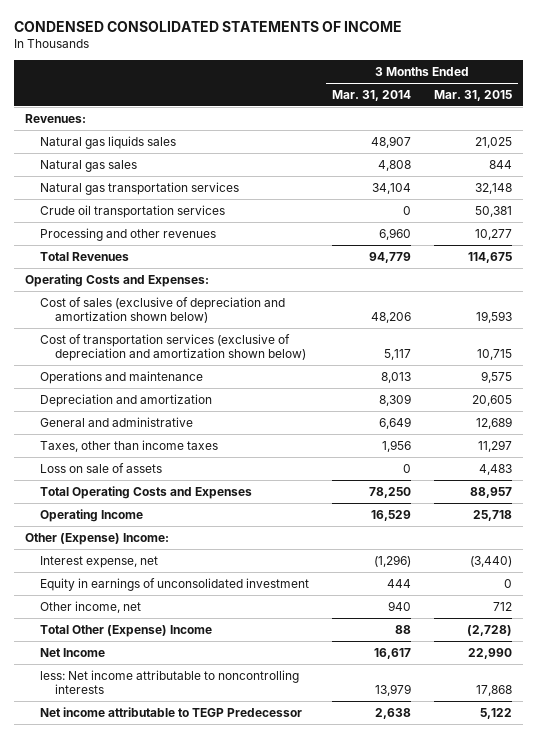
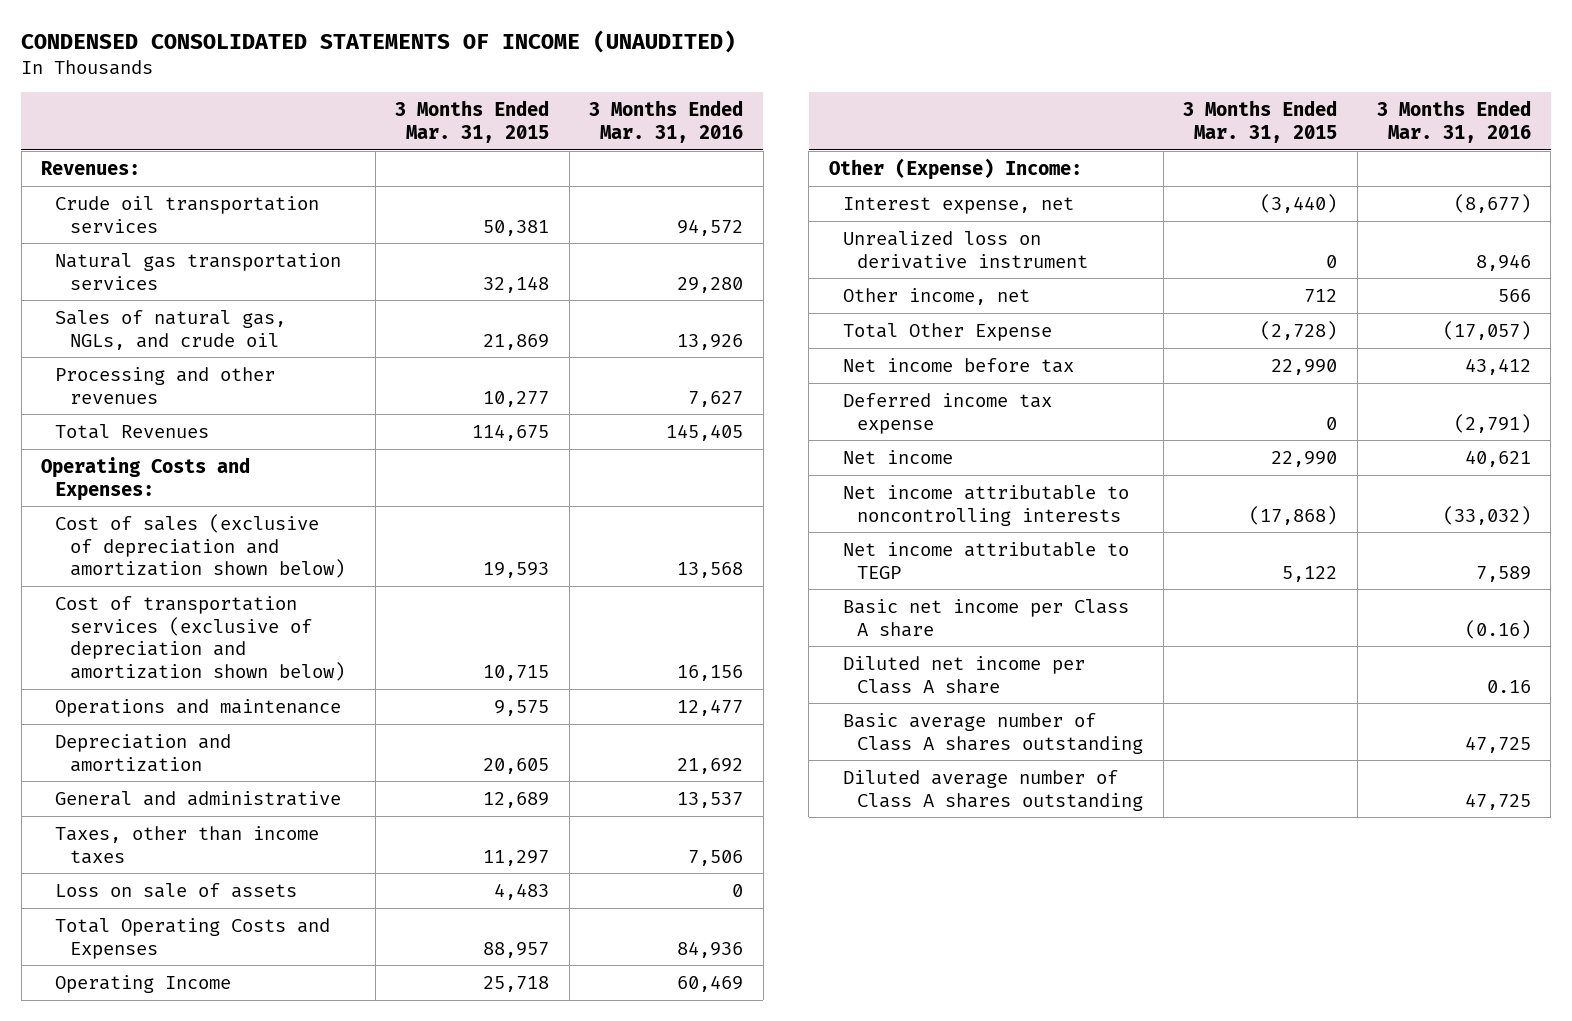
[13,21,402,33] CONDENSED CONSOLIDATED STATEMENTS OF INCOME -> [21,30,737,54] CONDENSED CONSOLIDATED STATEMENTS OF INCOME (UNAUDITED)
[332,89,412,101] Mar. 31, 2014 -> none
none -> [589,99,744,143] 3 Months Ended Mar. 31, 2016
[40,135,177,149] Natural gas liquids sales -> none
[40,159,138,172] Natural gas sales -> none
[40,181,240,195] Natural gas transportation services -> [55,252,342,290] Natural gas transportation services
none -> [55,309,287,350] Sales of natural gas, NGLs, and crude oil
[40,577,310,591] Equity in earnings of unconsolidated investment -> none
none -> [843,230,1089,269] Unrealized loss on derivative instrument
[40,624,213,637] Total Other (Expense) Income -> [843,322,1053,341] Total Other Expense
[40,647,106,657] Net Income -> [843,357,1075,373] Net income before tax
none -> [843,392,1053,434] Deferred income tax expense
none -> [843,449,954,464] Net income
[40,669,300,694] less: Net income attributable to noncontrolling interests -> [843,484,1130,526] Net income attributable to noncontrolling interests
[475,684,512,696] 17,868 -> [1249,505,1338,525] (17,868)
[40,706,303,717] Net income attributable to TEGP Predecessor -> [843,541,1130,579] Net income attributable to TEGP
none -> [843,598,1130,637] Basic net income per Class A share
none -> [843,655,1086,694] Diluted net income per Class A share
none -> [843,712,1144,754] Basic average number of Class A shares outstanding
none -> [843,769,1144,811] Diluted average number of Class A shares outstanding

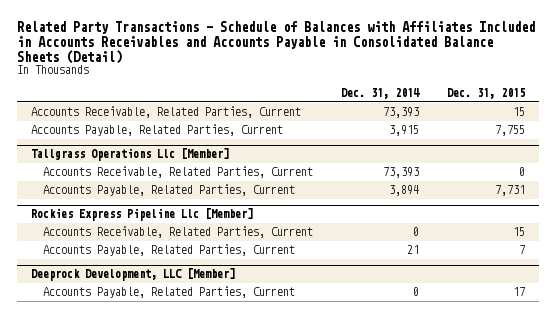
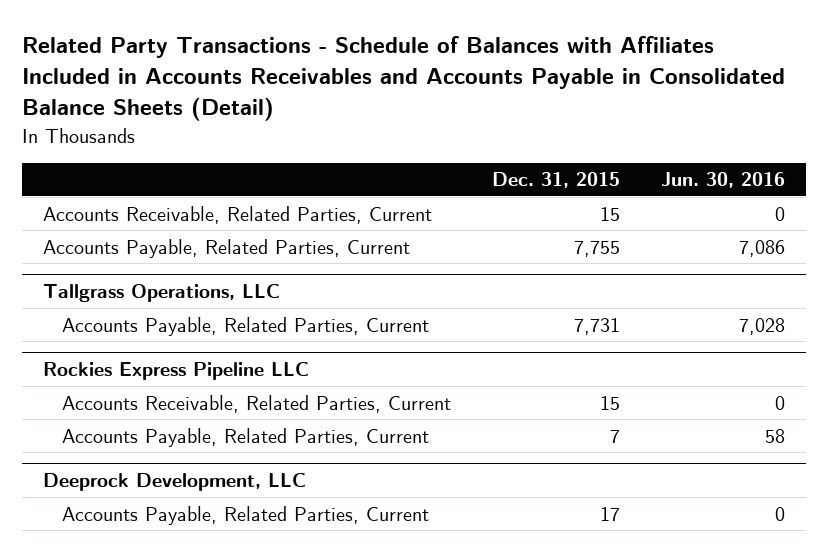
[341,88,421,100] Dec. 31, 2014 -> none
none -> [661,172,786,189] Jun. 30, 2016
[43,166,314,179] Accounts Receivable, Related Parties, Current -> none
[31,148,230,162] Tallgrass Operations Llc [Member] -> [42,284,280,303] Tallgrass Operations, LLC
[31,208,254,222] Rockies Express Pipeline Llc [Member] -> [42,362,309,381] Rockies Express Pipeline LLC
[31,268,236,282] Deeprock Development, LLC [Member] -> [42,473,306,492] Deeprock Development, LLC

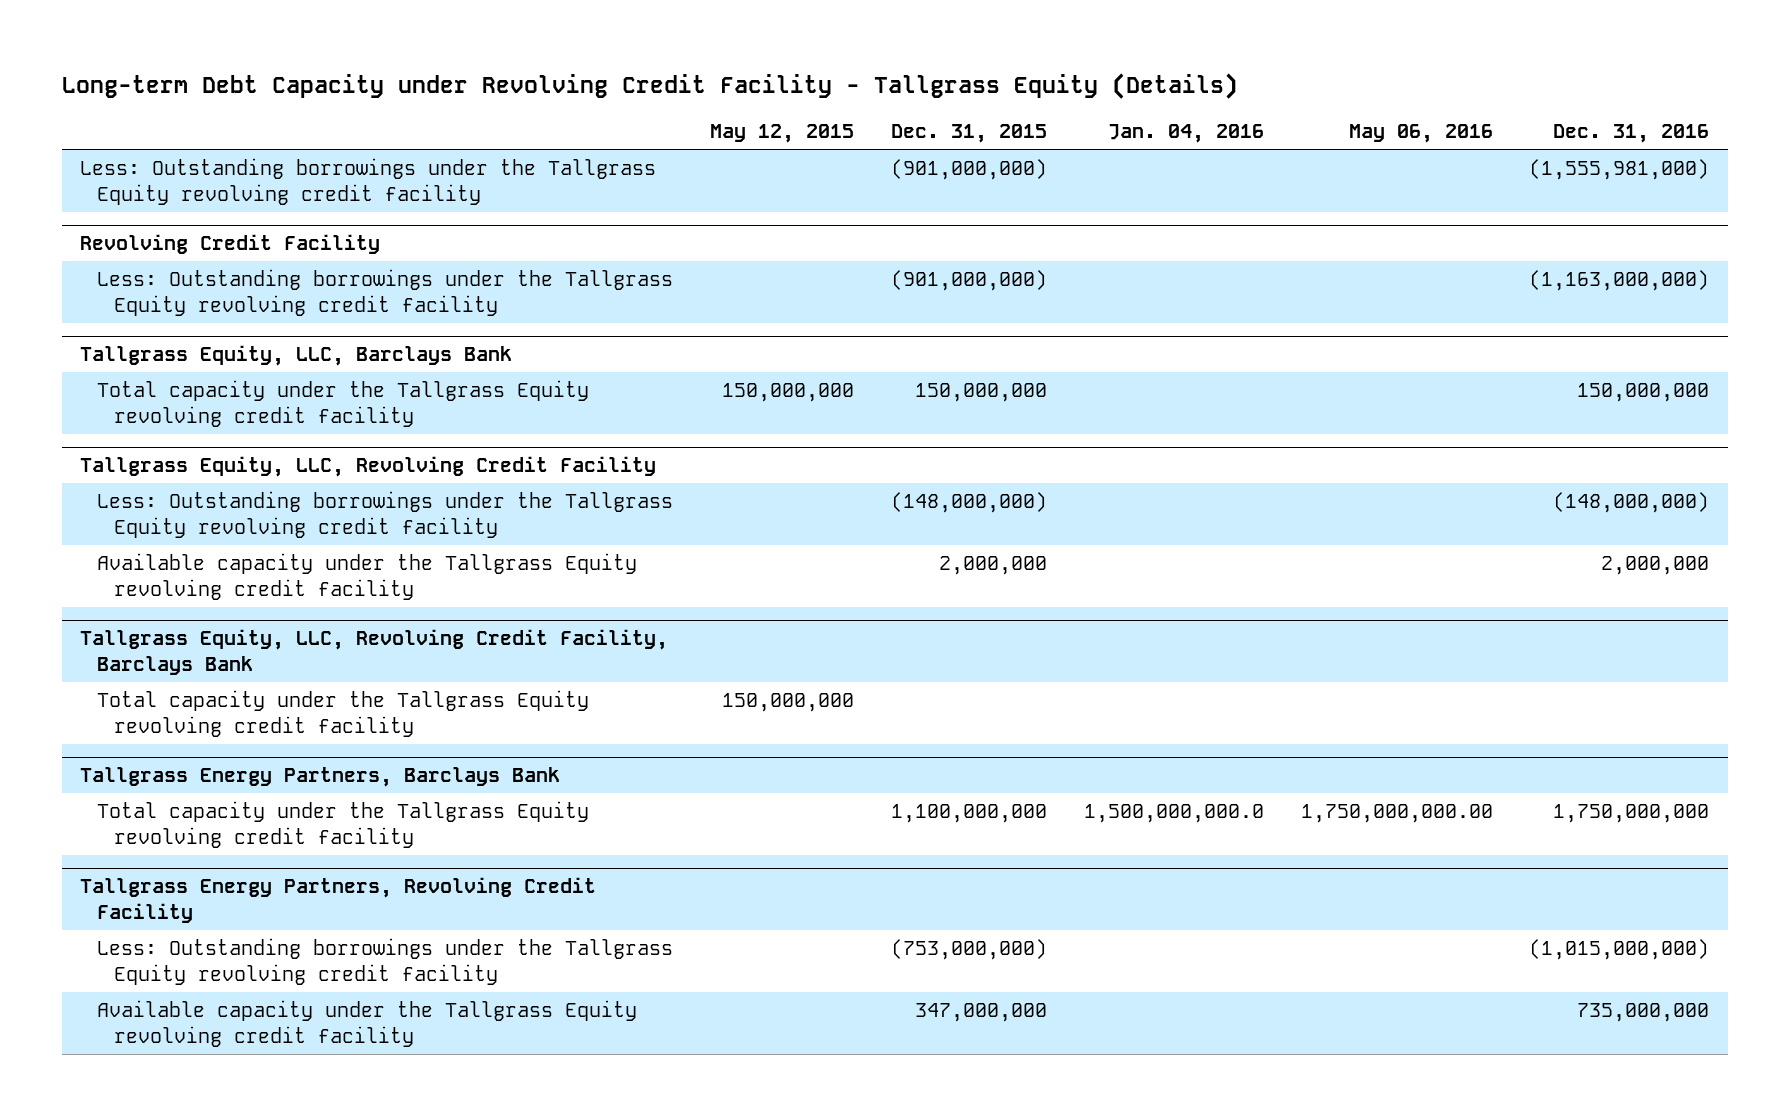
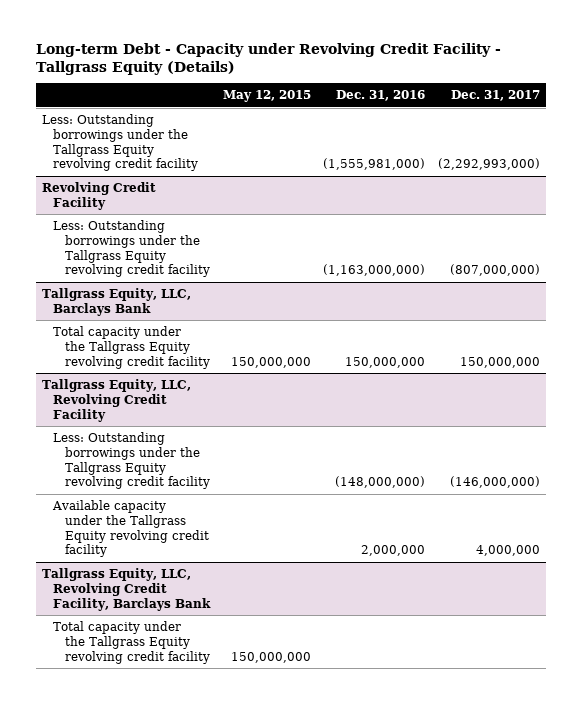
[62,73,1239,100] Long-term Debt Capacity under Revolving Credit Facility - Tallgrass Equity (Details) -> [35,42,501,75] Long-term Debt - Capacity under Revolving Credit Facility - Tallgrass Equity (Details)
[890,124,1047,144] Dec. 31, 2015 -> none
[1107,124,1264,144] Jan. 04, 2016 -> none
[1348,124,1493,144] May 06, 2016 -> none
none -> [450,90,540,102] Dec. 31, 2017
[80,766,561,787] Tallgrass Energy Partners, Barclays Bank -> none
[97,800,590,848] Total capacity under the Tallgrass Equity revolving credit facility -> none
[80,876,597,923] Tallgrass Energy Partners, Revolving Credit Facility -> none
[97,937,674,985] Less: Outstanding borrowings under the Tallgrass Equity revolving credit facility -> none
[97,999,638,1047] Available capacity under the Tallgrass Equity revolving credit facility -> none

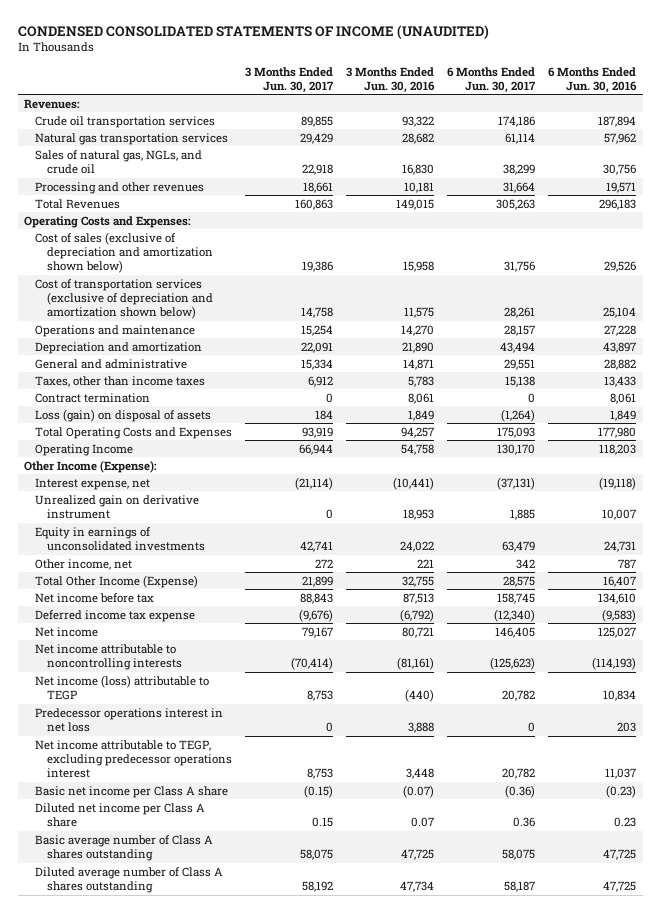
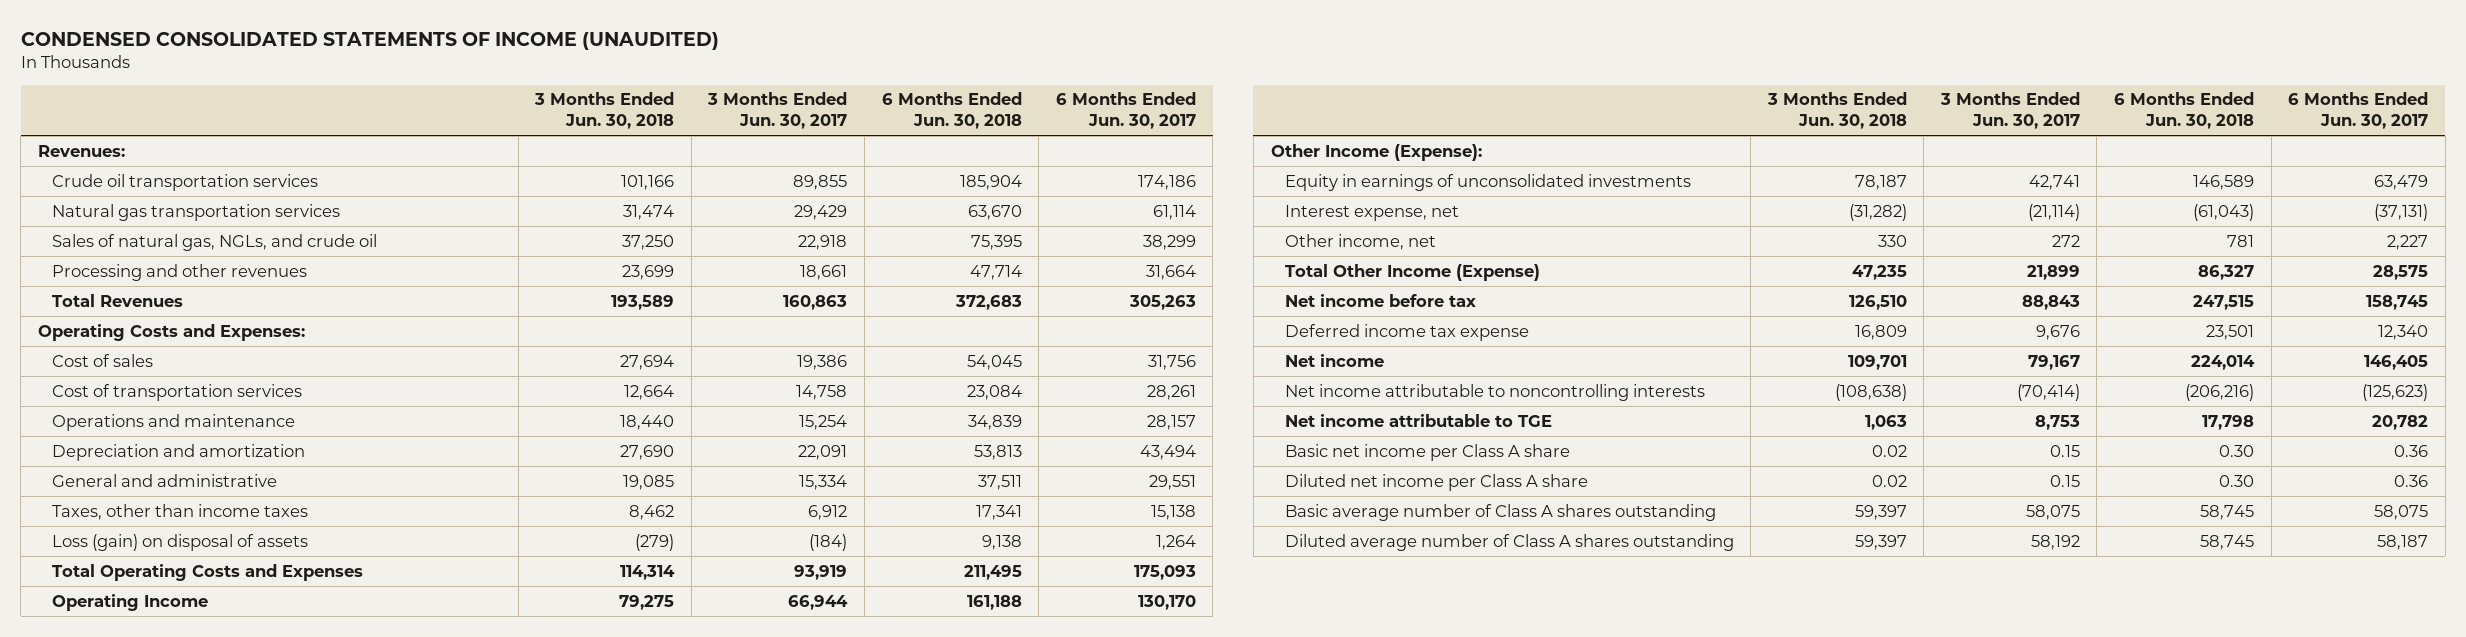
[346,66,436,93] 3 Months Ended Jun. 30, 2016 -> none
[548,66,638,93] 6 Months Ended Jun. 30, 2016 -> none
none -> [534,92,675,130] 3 Months Ended Jun. 30, 2018
none -> [881,92,1022,130] 6 Months Ended Jun. 30, 2018
[35,231,213,274] Cost of sales (exclusive of depreciation and amortization shown below) -> [52,353,154,367] Cost of sales
[35,278,213,320] Cost of transportation services (exclusive of depreciation and amortization shown below) -> [52,383,303,401] Cost of transportation services
[35,392,151,403] Contract termination -> none
[315,409,334,420] 184 -> [809,533,848,551] (184)
[501,408,536,422] (1,264) -> [1155,534,1196,550] 1,264
[35,494,200,520] Unrealized gain on derivative instrument -> none
[35,477,151,490] Interest expense, net -> [1284,204,1459,221] Interest expense, net
[516,558,536,569] 342 -> [2387,234,2429,250] 2,227
[299,608,334,622] (9,676) -> [2035,324,2080,340] 9,676
[494,608,536,622] (12,340) -> [2378,324,2429,340] 12,340
[35,707,224,733] Predecessor operations interest in net loss -> none
[35,739,232,779] Net income attributable to TEGP, excluding predecessor operations interest -> none
[35,674,210,701] Net income (loss) attributable to TEGP -> [1284,413,1552,427] Net income attributable to TGE
[304,784,334,798] (0.15) -> [2049,444,2080,457] 0.15
[505,784,536,798] (0.36) -> [2394,444,2429,457] 0.36

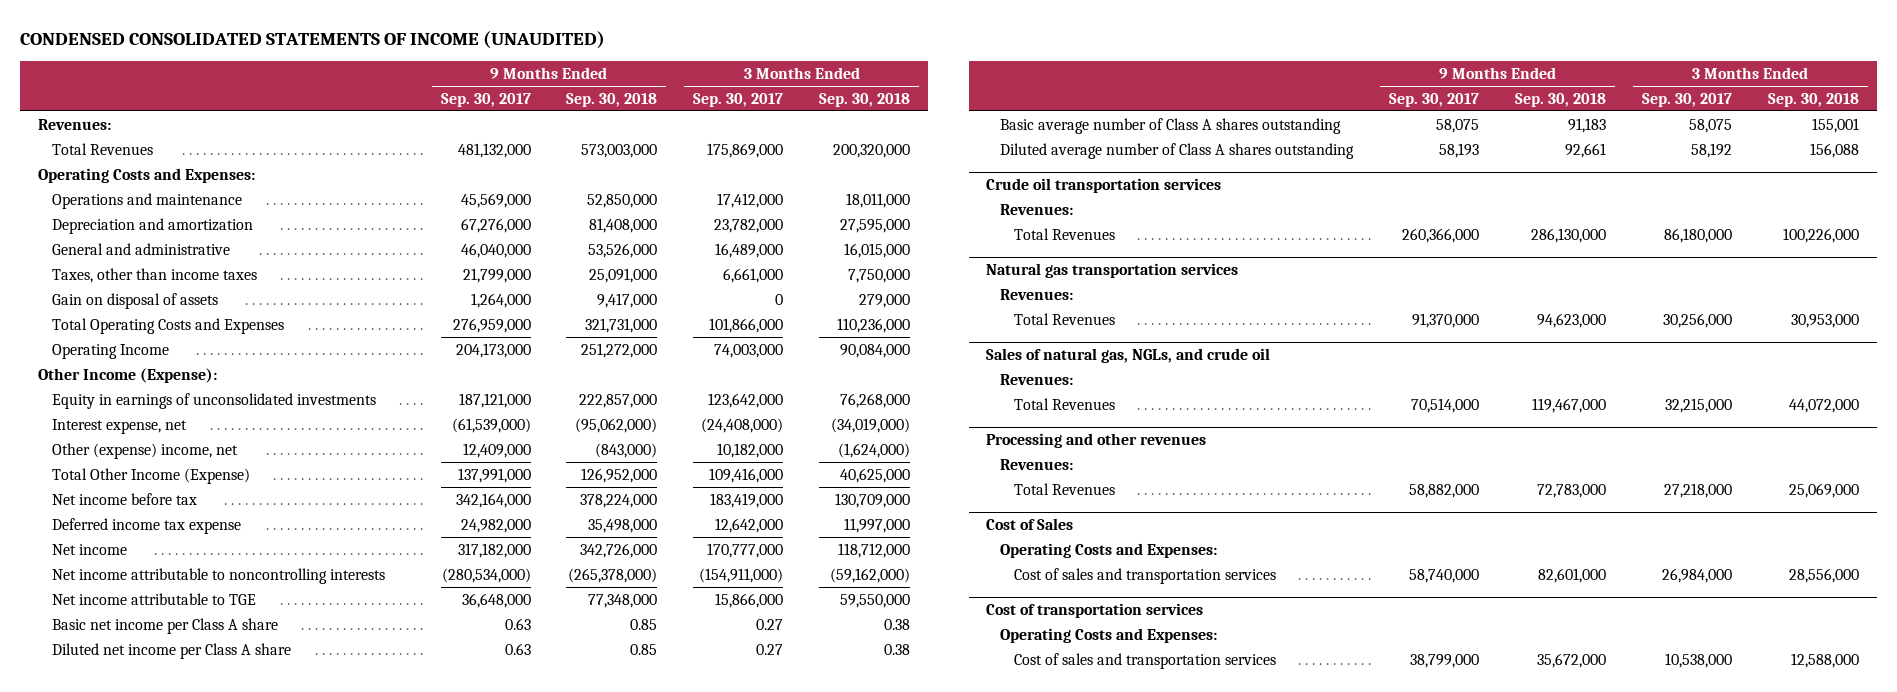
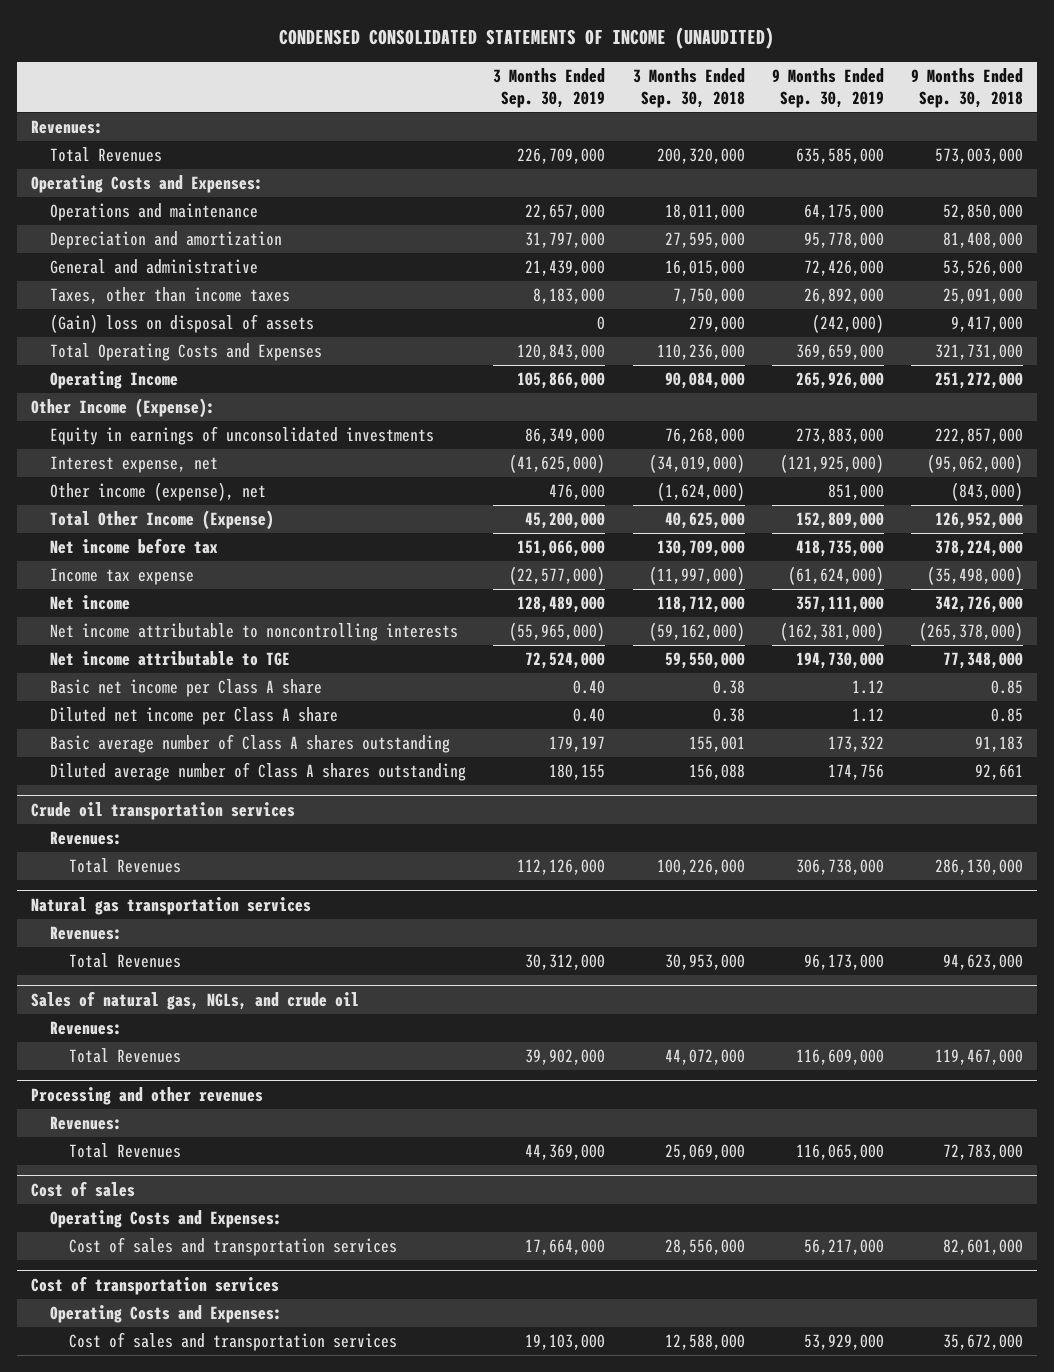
[440,92,531,107] Sep. 30, 2017 -> none
[693,92,784,107] Sep. 30, 2017 -> none
none -> [493,67,606,108] 3 Months Ended Sep. 30, 2019
none -> [771,67,884,108] 9 Months Ended Sep. 30, 2019
[51,292,218,309] Gain on disposal of assets -> [49,314,314,334] (Gain) loss on disposal of assets
[51,442,238,459] Other (expense) income, net -> [49,482,266,502] Other income (expense), net
[51,517,241,534] Deferred income tax expense -> [49,568,194,586] Income tax expense
[588,518,658,533] 35,498,000 -> [927,566,1024,586] (35,498,000)
[844,517,911,533] 11,997,000 -> [648,566,745,586] (11,997,000)
[986,517,1074,530] Cost of Sales -> [30,1181,135,1198] Cost of sales

